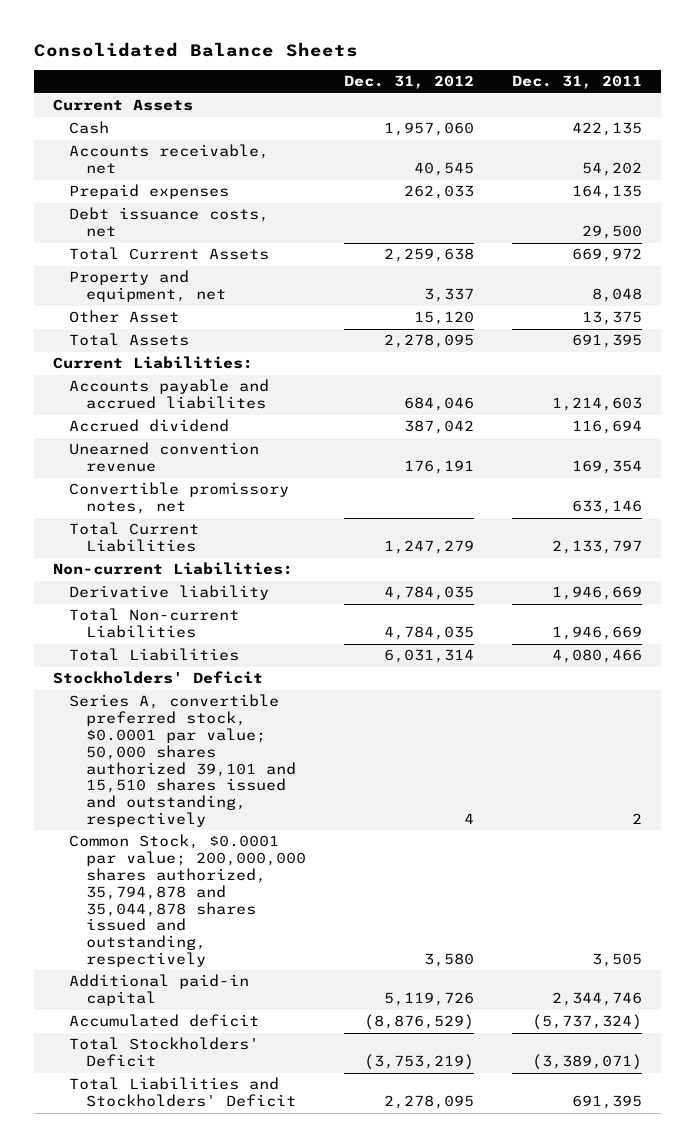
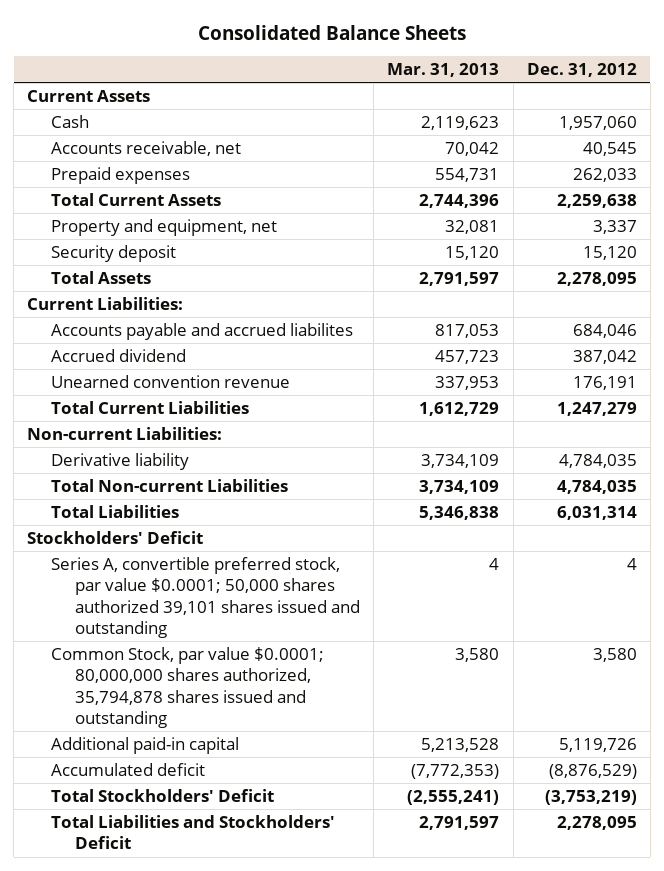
[512,75,643,90] Dec. 31, 2011 -> none
none -> [387,63,500,78] Mar. 31, 2013
[69,207,270,238] Debt issuance costs, net -> none
[69,310,180,324] Other Asset -> [51,245,177,263] Security deposit
[69,482,290,515] Convertible promissory notes, net -> none
[69,694,296,828] Series A, convertible preferred stock, $0.0001 par value; 50,000 shares authorized 39,101 and 15,510 shares issued and outstanding, respectively -> [51,557,361,638] Series A, convertible preferred stock, par value $0.0001; 50,000 shares authorized 39,101 shares issued and outstanding
[69,834,306,968] Common Stock, $0.0001 par value; 200,000,000 shares authorized, 35,794,878 and 35,044,878 shares issued and outstanding, respectively -> [51,647,325,728] Common Stock, par value $0.0001; 80,000,000 shares authorized, 35,794,878 shares issued and outstanding

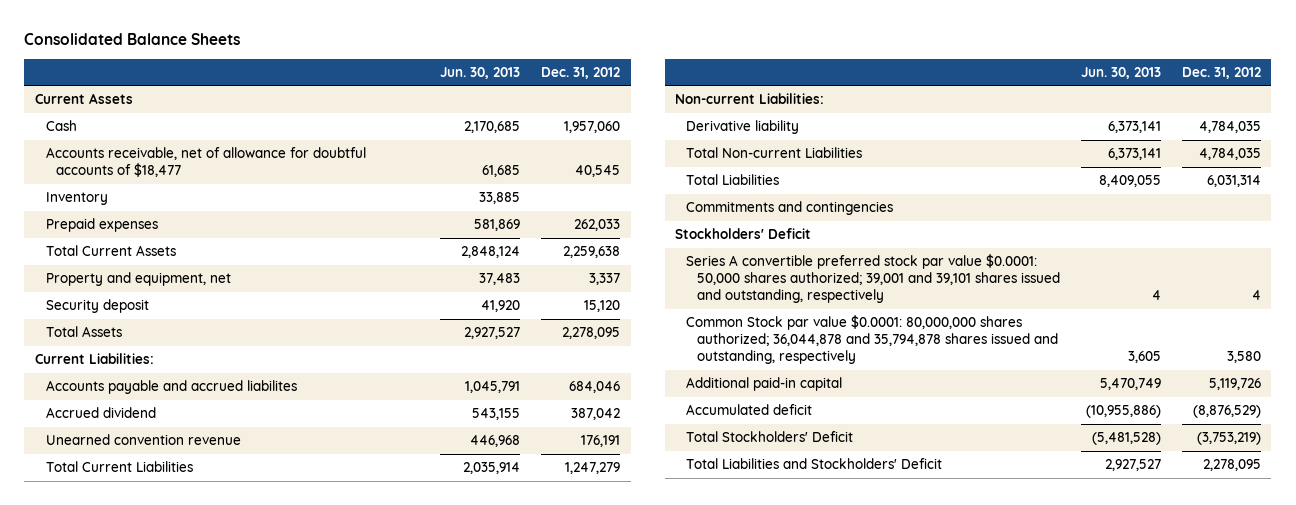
[387,63,500,78] Mar. 31, 2013 -> none
none -> [440,66,521,79] Jun. 30, 2013
[51,141,242,157] Accounts receivable, net -> [45,147,366,178] Accounts receivable, net of allowance for doubtful accounts of $18,477
none -> [45,192,108,206] Inventory
none -> [686,201,894,216] Commitments and contingencies
[51,557,361,638] Series A, convertible preferred stock, par value $0.0001; 50,000 shares authorized 39,101 shares issued and outstanding -> [686,254,1061,304] Series A convertible preferred stock par value $0.0001: 50,000 shares authorized; 39,001 and 39,101 shares issued and outstanding, respectively
[51,647,325,728] Common Stock, par value $0.0001; 80,000,000 shares authorized, 35,794,878 shares issued and outstanding -> [686,315,1059,365] Common Stock par value $0.0001: 80,000,000 shares authorized; 36,044,878 and 35,794,878 shares issued and outstanding, respectively

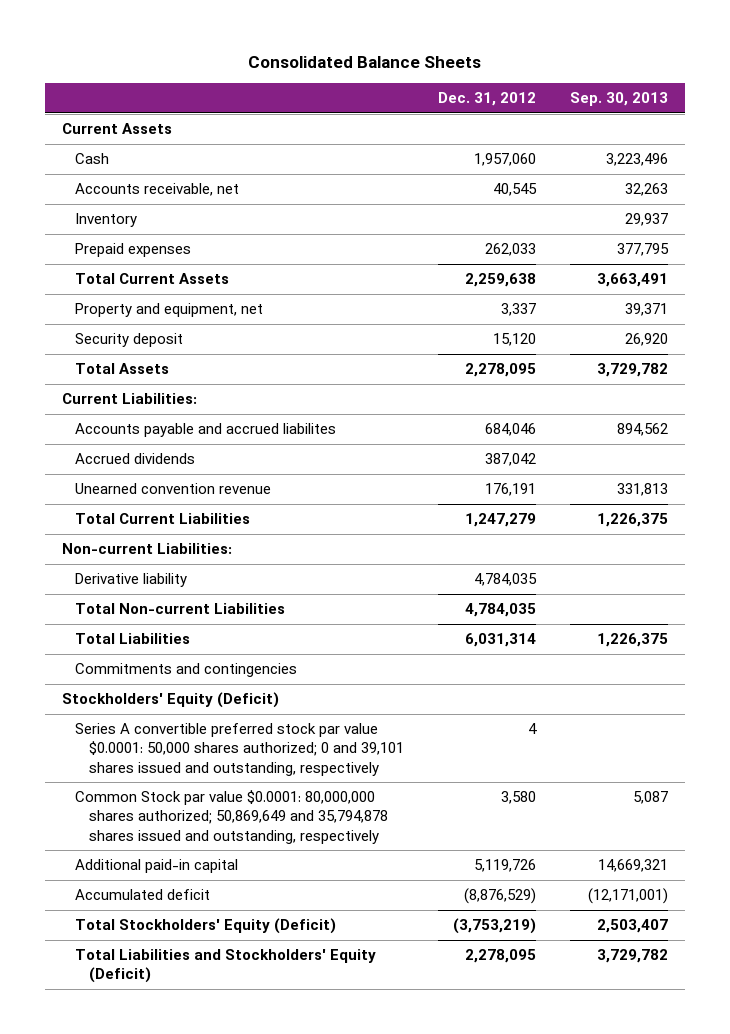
[440,66,521,79] Jun. 30, 2013 -> none
none -> [569,92,668,107] Sep. 30, 2013
[45,147,366,178] Accounts receivable, net of allowance for doubtful accounts of $18,477 -> [75,183,240,197] Accounts receivable, net
[45,407,156,419] Accrued dividend -> [75,453,196,465] Accrued dividends
[675,228,812,240] Stockholders' Deficit -> [62,692,280,709] Stockholders' Equity (Deficit)
[686,254,1061,304] Series A convertible preferred stock par value $0.0001: 50,000 shares authorized; 39,001 and 39,101 shares issued and outstanding, respectively -> [75,723,404,776] Series A convertible preferred stock par value $0.0001: 50,000 shares authorized; 0 and 39,101 shares issued and outstanding, respectively
[686,315,1059,365] Common Stock par value $0.0001: 80,000,000 shares authorized; 36,044,878 and 35,794,878 shares issued and outstanding, respectively -> [75,790,388,844] Common Stock par value $0.0001: 80,000,000 shares authorized; 50,869,649 and 35,794,878 shares issued and outstanding, respectively
[686,431,854,443] Total Stockholders' Deficit -> [75,918,337,935] Total Stockholders' Equity (Deficit)
[686,458,943,470] Total Liabilities and Stockholders' Deficit -> [75,949,377,984] Total Liabilities and Stockholders' Equity (Deficit)

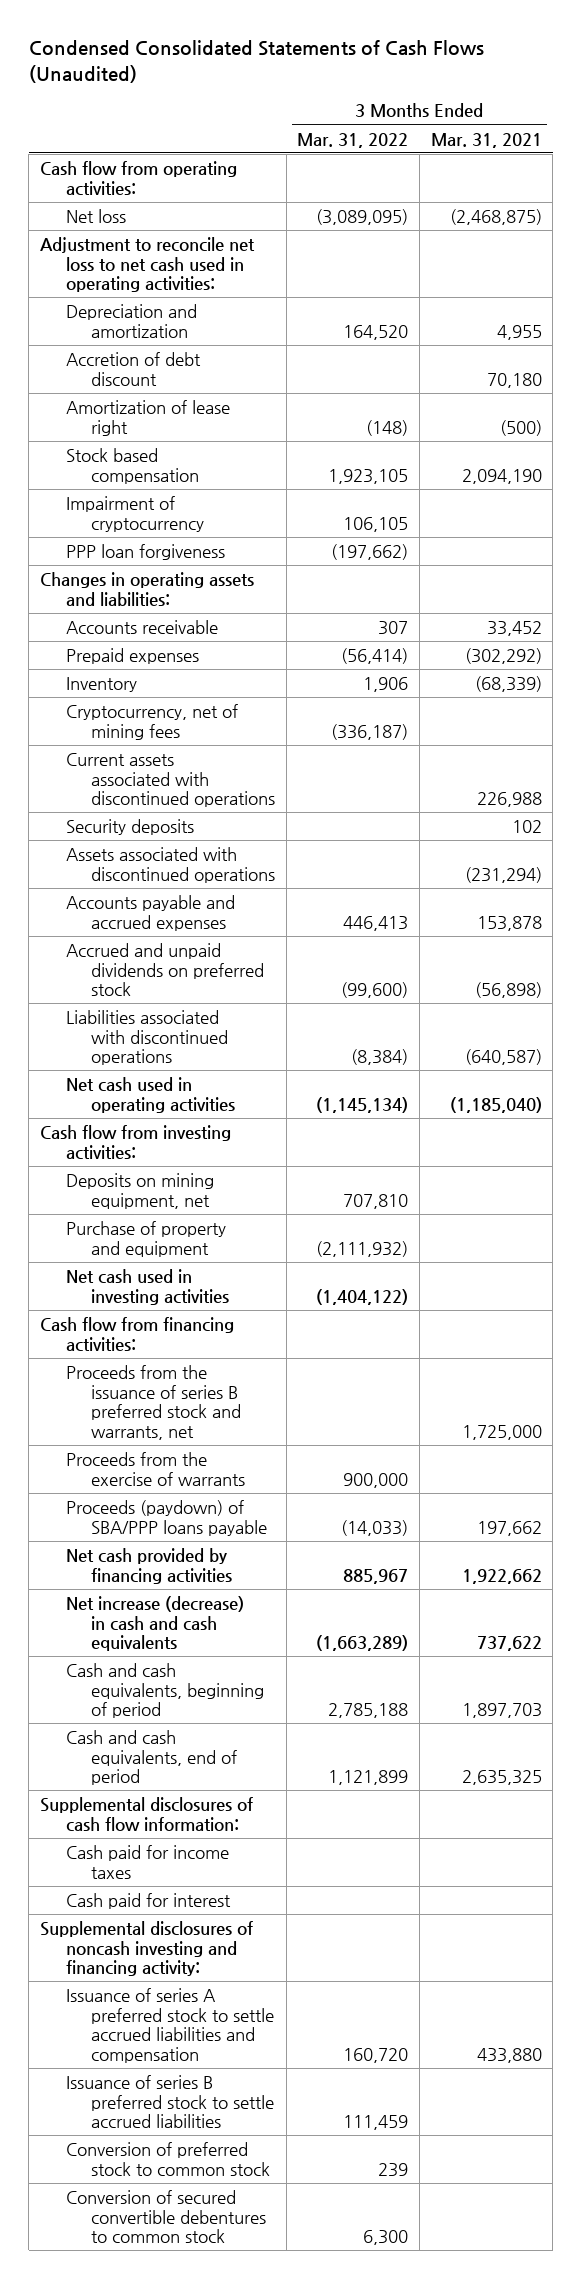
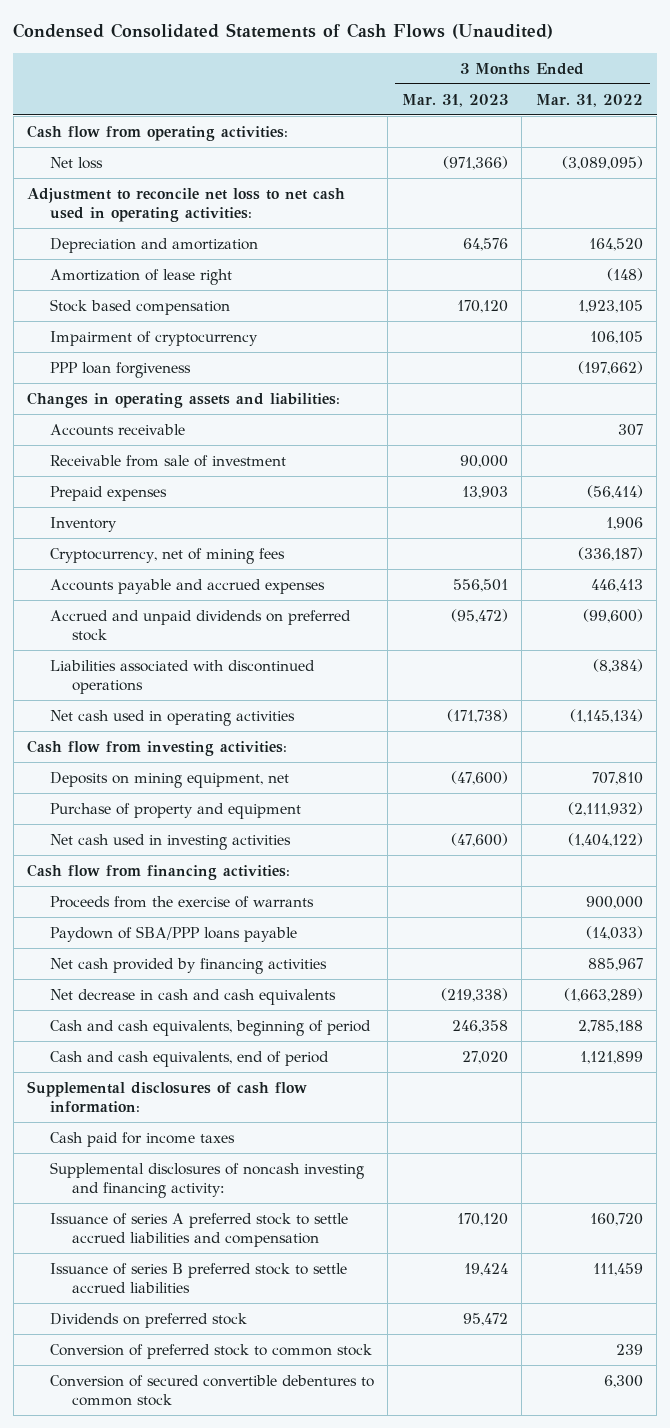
[430,132,542,148] Mar. 31, 2021 -> none
none -> [401,93,508,107] Mar. 31, 2023
[65,351,201,386] Accretion of debt discount -> none
none -> [49,454,286,467] Receivable from sale of investment
[65,752,276,808] Current assets associated with discontinued operations -> none
[65,818,194,835] Security deposits -> none
[65,846,276,883] Assets associated with discontinued operations -> none
[65,1364,242,1440] Proceeds from the issuance of series B preferred stock and warrants, net -> none
[65,1499,268,1536] Proceeds (paydown) of SBA/PPP loans payable -> [49,925,297,942] Paydown of SBA/PPP loans payable
[65,1595,244,1652] Net increase (decrease) in cash and cash equivalents -> [49,988,336,1005] Net decrease in cash and cash equivalents
[65,1892,231,1909] Cash paid for interest -> none
none -> [49,1312,247,1328] Dividends on preferred stock

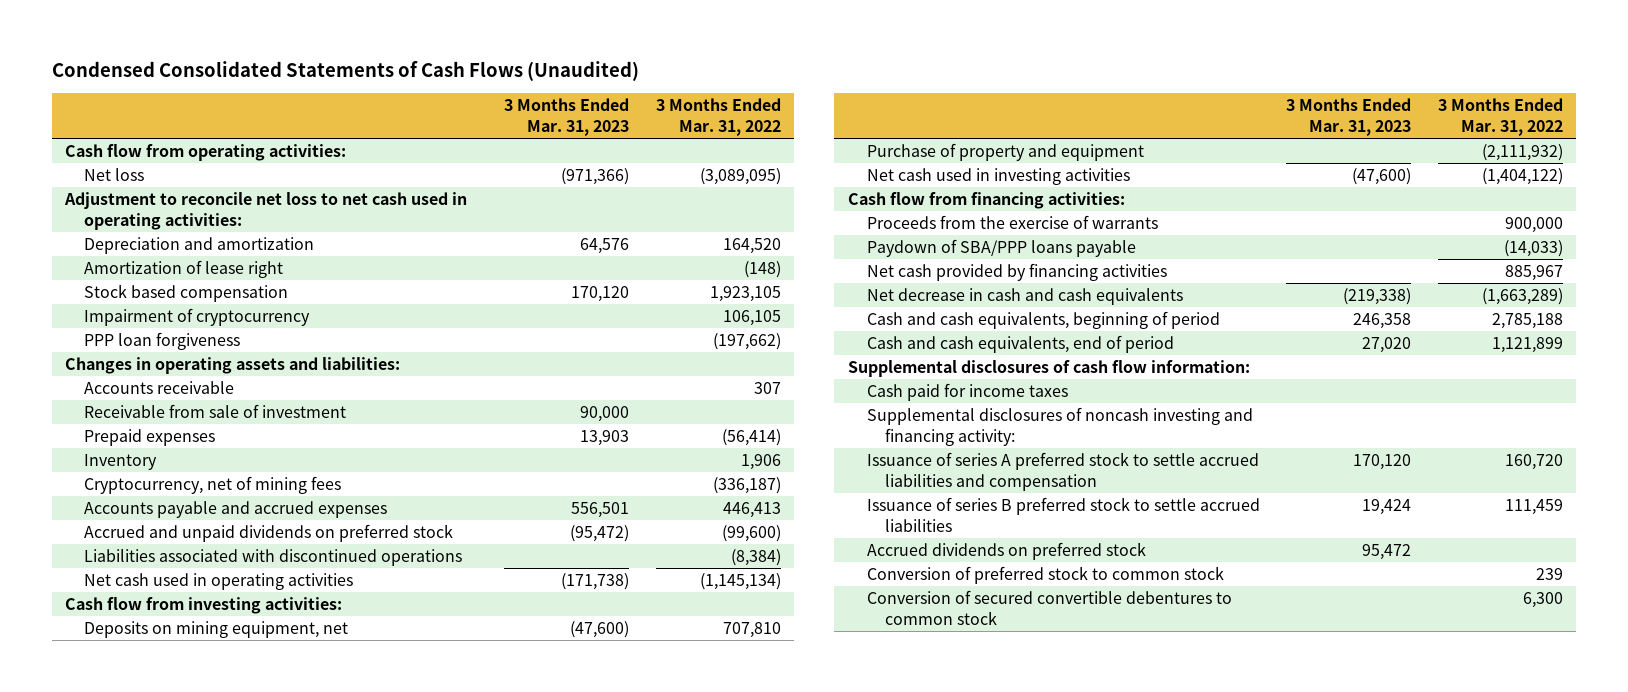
[49,1312,247,1328] Dividends on preferred stock -> [866,542,1146,561] Accrued dividends on preferred stock

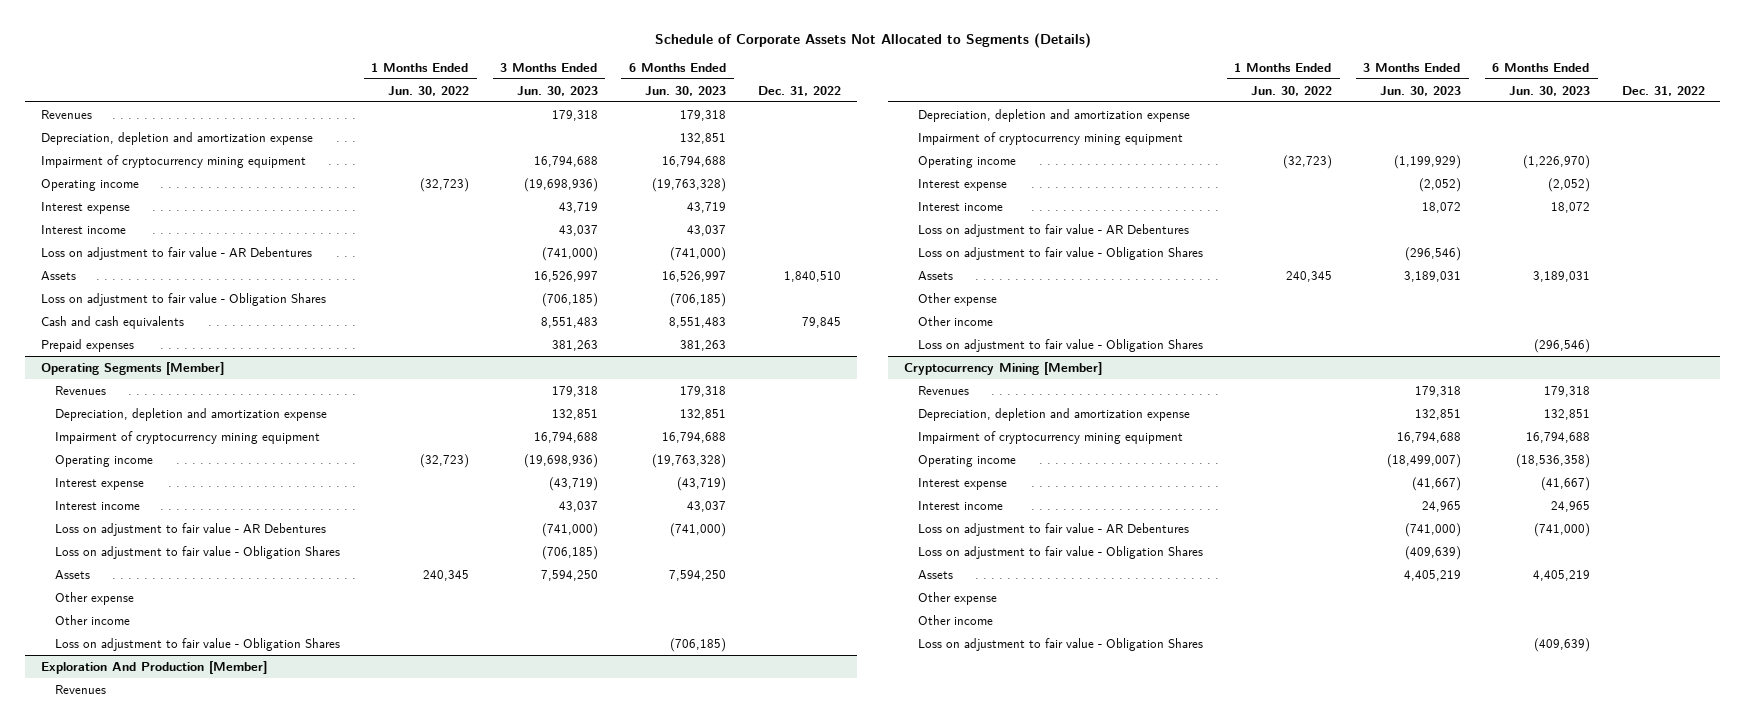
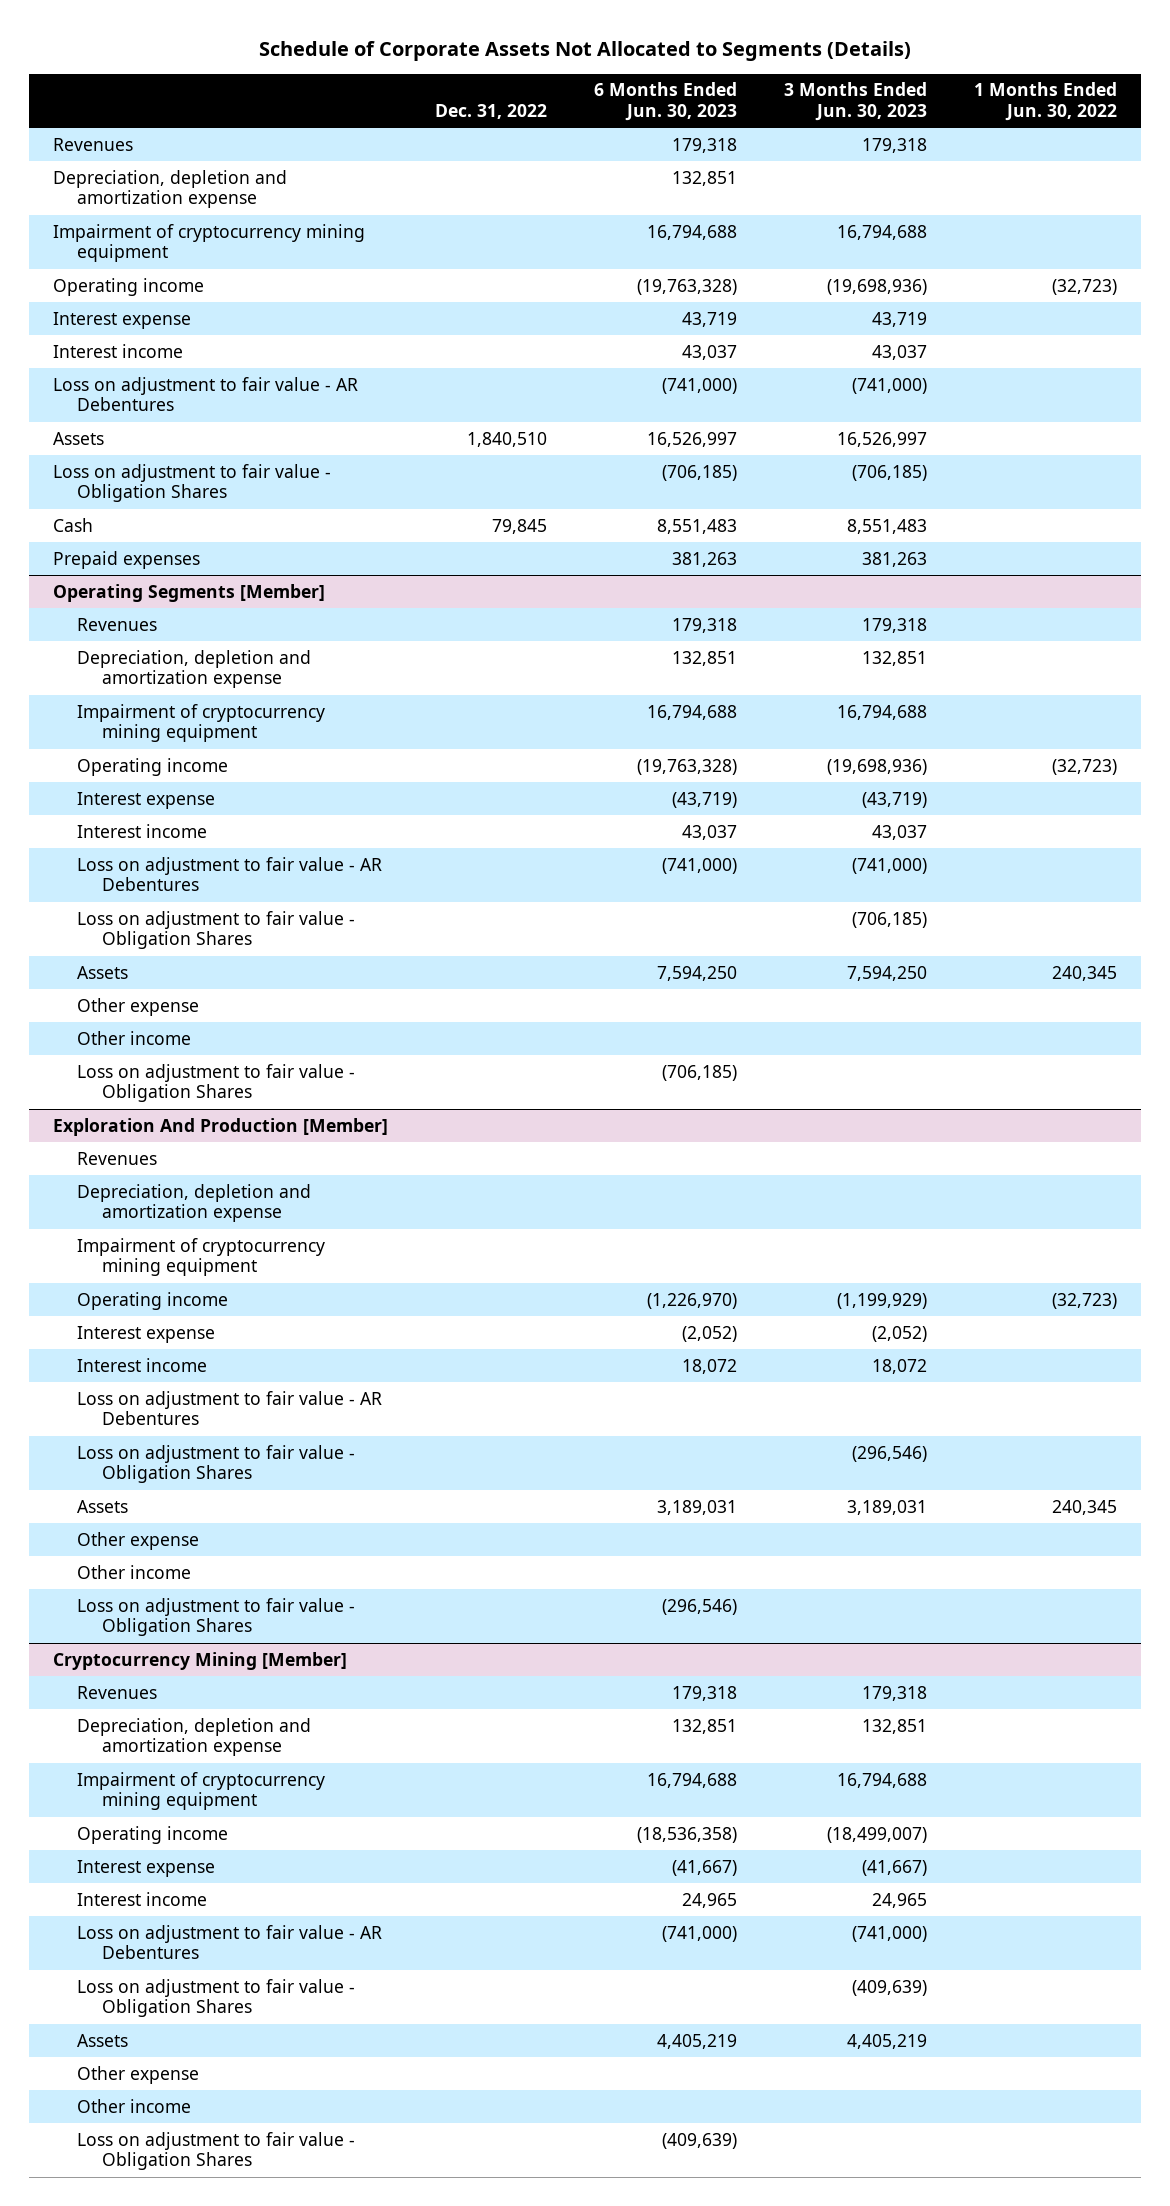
[40,315,184,329] Cash and cash equivalents -> [53,517,94,532] Cash

